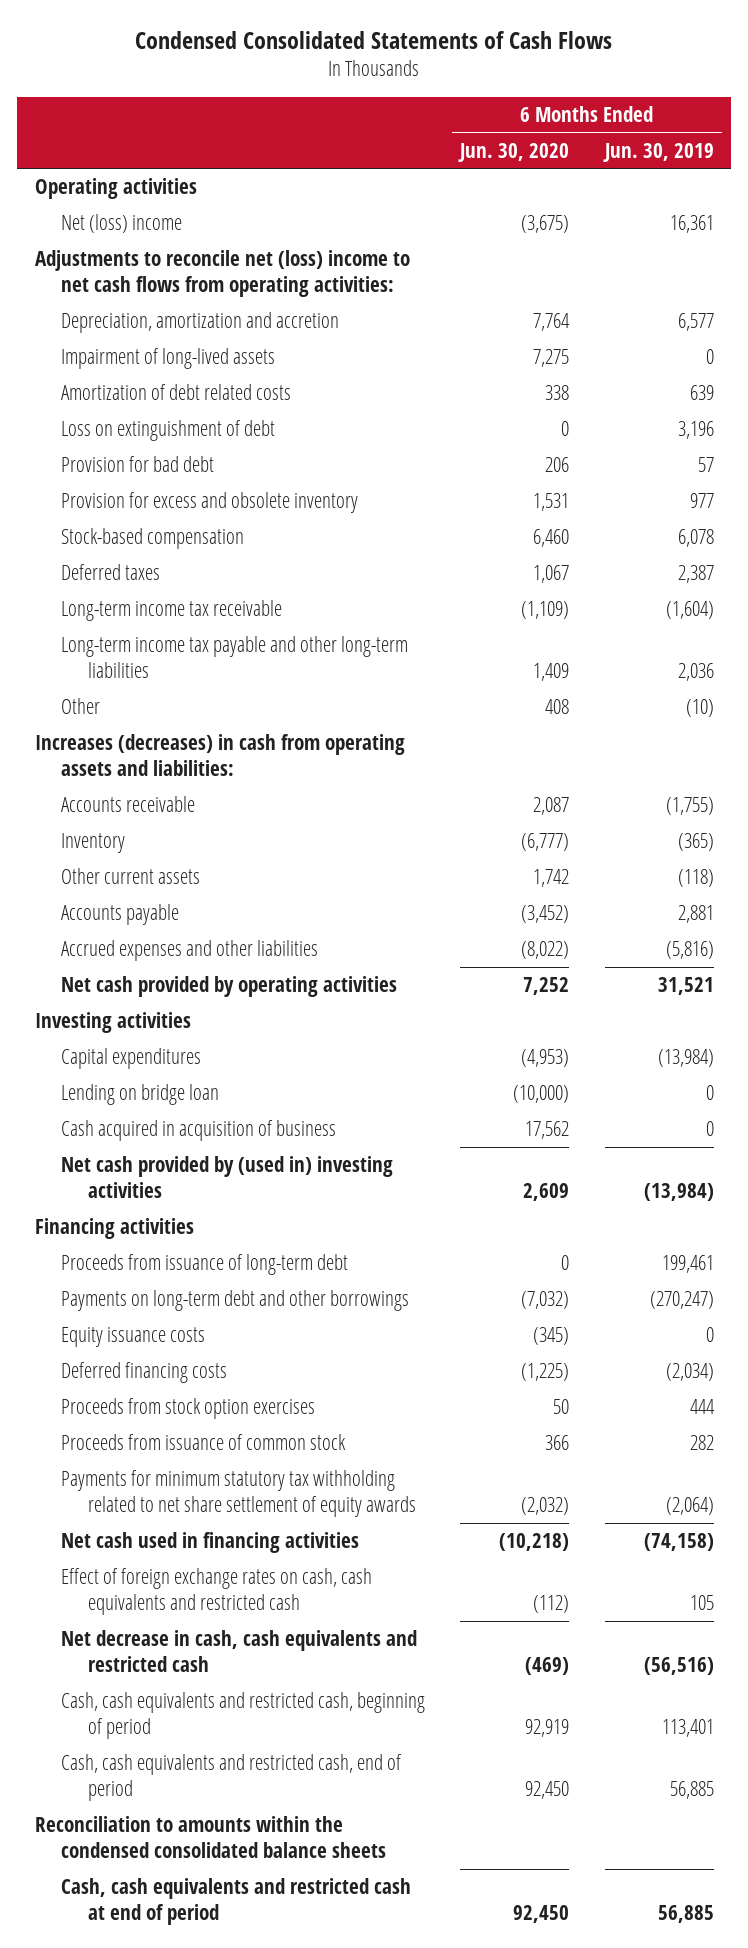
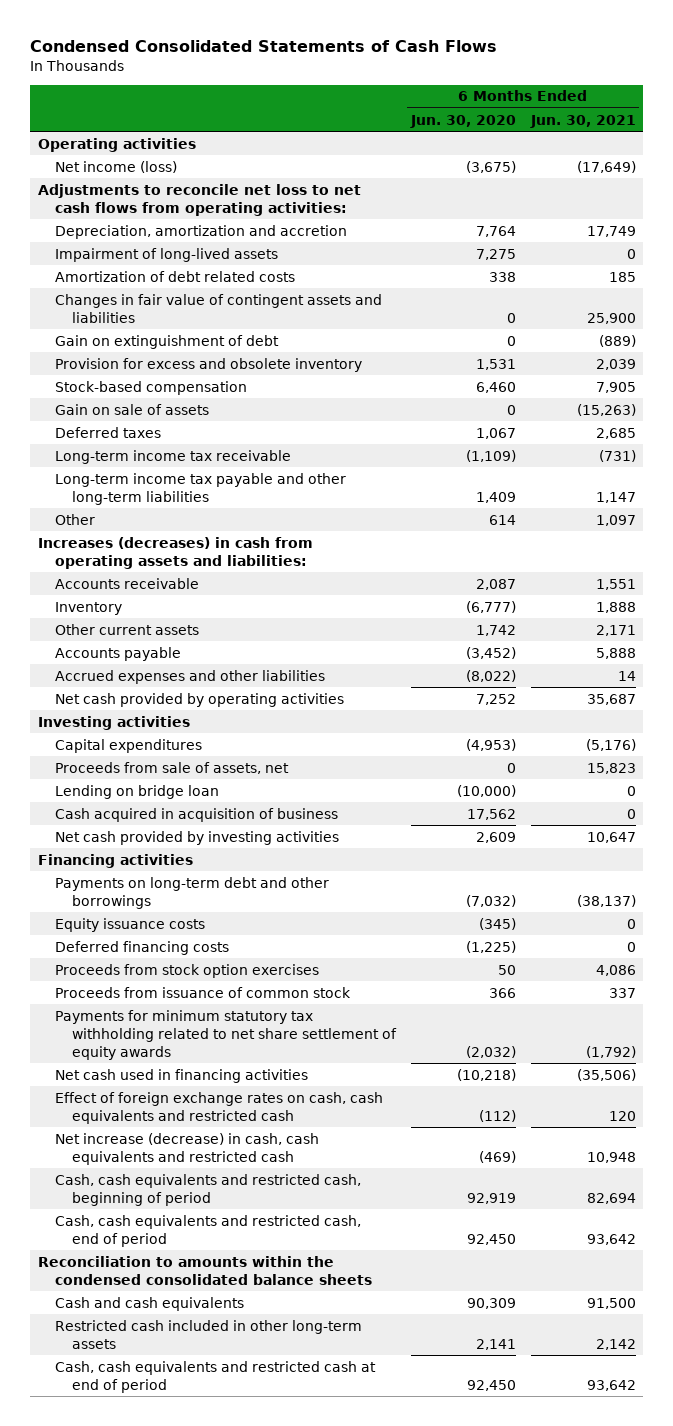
[602,142,714,162] Jun. 30, 2019 -> none
none -> [529,114,636,128] Jun. 30, 2021
[61,214,183,234] Net (loss) income -> [54,160,177,173] Net income (loss)
[34,250,410,298] Adjustments to reconcile net (loss) income to net cash flows from operating activities: -> [37,183,361,216] Adjustments to reconcile net loss to net cash flows from operating activities:
[61,456,215,473] Provision for bad debt -> none
none -> [54,293,382,323] Changes in fair value of contingent assets and liabilities
[61,420,276,442] Loss on extinguishment of debt -> [54,334,279,349] Gain on extinguishment of debt
none -> [54,403,209,415] Gain on sale of assets
[545,699,570,715] 408 -> [488,514,516,525] 614
none -> [54,761,289,774] Proceeds from sale of assets, net
[61,1156,394,1199] Net cash provided by (used in) investing activities -> [54,830,339,845] Net cash provided by investing activities
[61,1254,349,1276] Proceeds from issuance of long-term debt -> none
[61,1630,418,1673] Net decrease in cash, cash equivalents and restricted cash -> [54,1132,319,1165] Net increase (decrease) in cash, cash equivalents and restricted cash
none -> [54,1296,244,1311] Cash and cash equivalents
none -> [54,1319,362,1349] Restricted cash included in other long-term assets

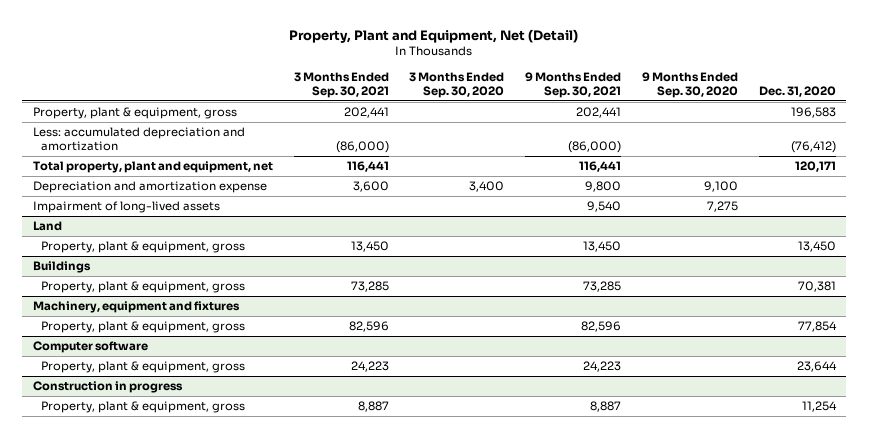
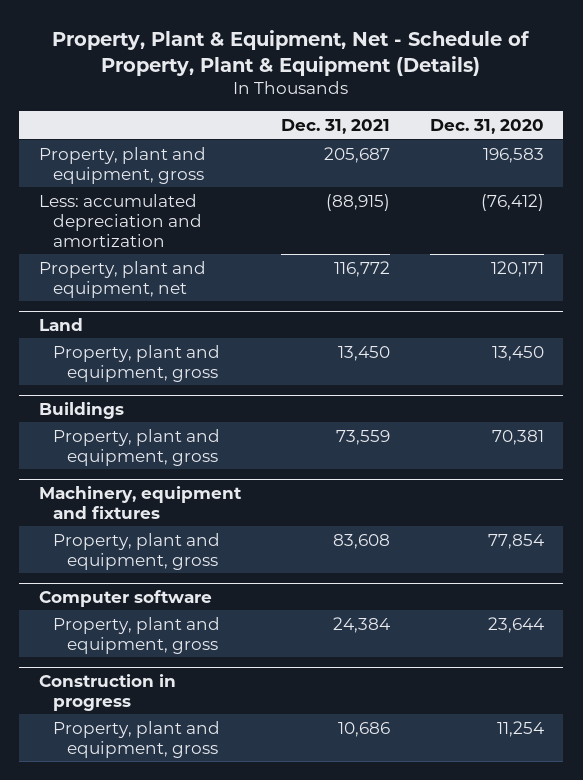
[289,28,579,43] Property, Plant and Equipment, Net (Detail) -> [52,29,531,76] Property, Plant & Equipment, Net - Schedule of Property, Plant & Equipment (Details)
[293,71,389,98] 3 Months Ended Sep. 30, 2021 -> none
[409,71,505,98] 3 Months Ended Sep. 30, 2020 -> none
[525,71,622,98] 9 Months Ended Sep. 30, 2021 -> none
[642,71,739,98] 9 Months Ended Sep. 30, 2020 -> none
none -> [280,118,390,134] Dec. 31, 2021
[32,107,237,120] Property, plant & equipment, gross -> [39,146,207,184] Property, plant and equipment, gross
[32,181,267,194] Depreciation and amortization expense -> none
[32,201,220,214] Impairment of long-lived assets -> none
[32,161,273,174] Total property, plant and equipment, net -> [39,260,207,298] Property, plant and equipment, net
[41,241,246,254] Property, plant & equipment, gross -> [53,344,221,382] Property, plant and equipment, gross
[41,281,246,294] Property, plant & equipment, gross -> [53,428,221,466] Property, plant and equipment, gross
[41,321,246,334] Property, plant & equipment, gross -> [53,532,221,570] Property, plant and equipment, gross
[41,361,246,374] Property, plant & equipment, gross -> [53,616,221,654] Property, plant and equipment, gross
[41,401,246,414] Property, plant & equipment, gross -> [53,720,221,758] Property, plant and equipment, gross

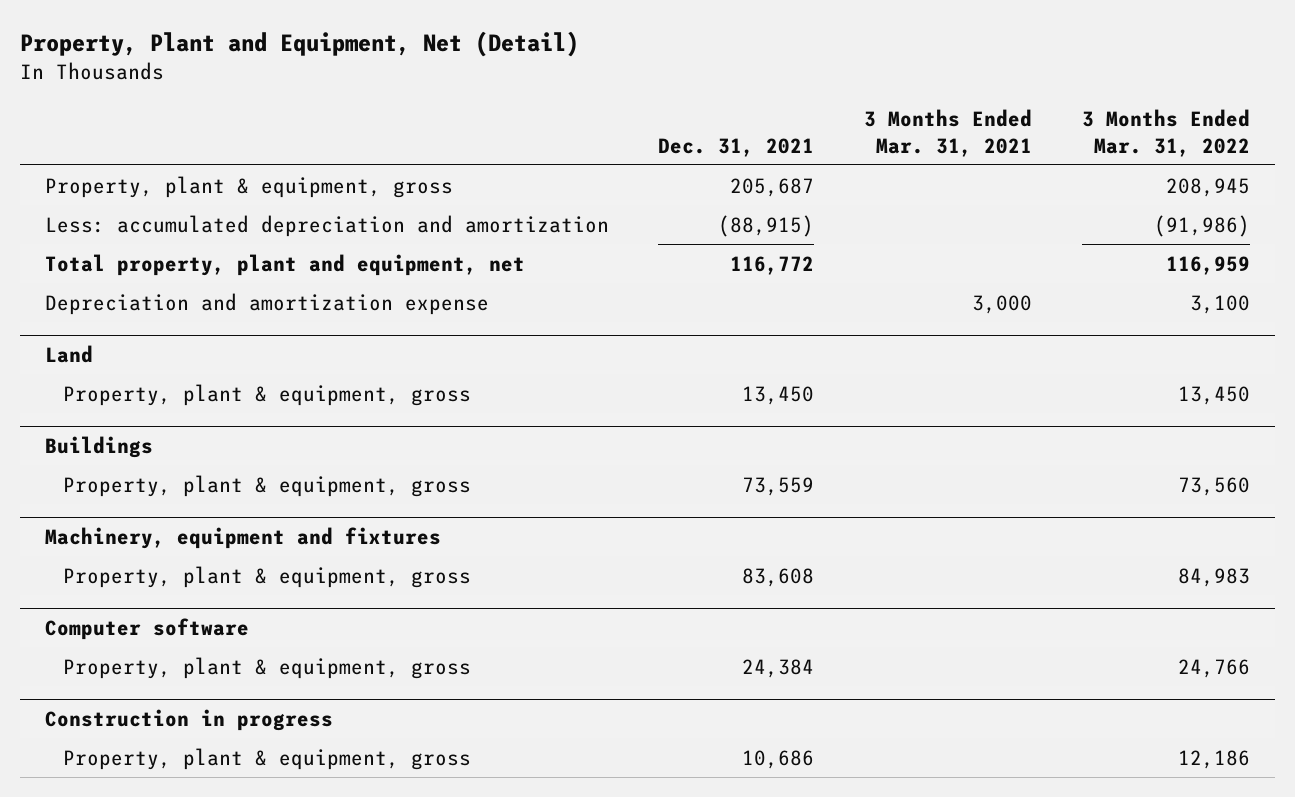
[52,29,531,76] Property, Plant & Equipment, Net - Schedule of Property, Plant & Equipment (Details) -> [19,31,579,58] Property, Plant and Equipment, Net (Detail)
[429,118,544,134] Dec. 31, 2020 -> none
none -> [864,109,1033,157] 3 Months Ended Mar. 31, 2021
none -> [1082,109,1251,157] 3 Months Ended Mar. 31, 2022
[39,146,207,184] Property, plant and equipment, gross -> [44,175,453,198] Property, plant & equipment, gross
[39,260,207,298] Property, plant and equipment, net -> [44,253,525,276] Total property, plant and equipment, net
none -> [44,292,489,315] Depreciation and amortization expense
[53,344,221,382] Property, plant and equipment, gross -> [63,383,472,406] Property, plant & equipment, gross
[53,428,221,466] Property, plant and equipment, gross -> [63,474,472,497] Property, plant & equipment, gross
[53,532,221,570] Property, plant and equipment, gross -> [63,565,472,588] Property, plant & equipment, gross
[53,616,221,654] Property, plant and equipment, gross -> [63,656,472,679] Property, plant & equipment, gross
[53,720,221,758] Property, plant and equipment, gross -> [63,747,472,770] Property, plant & equipment, gross

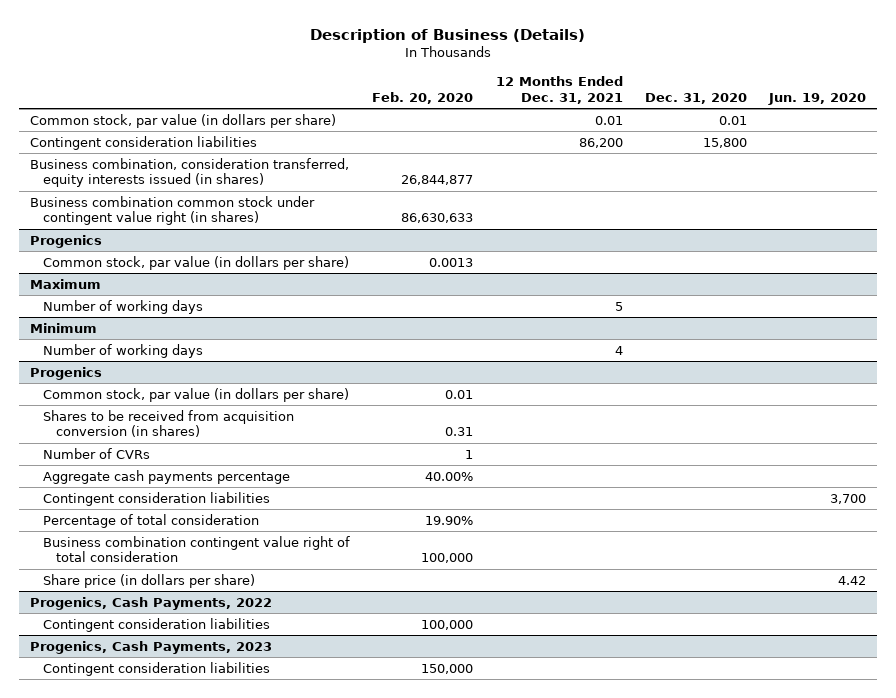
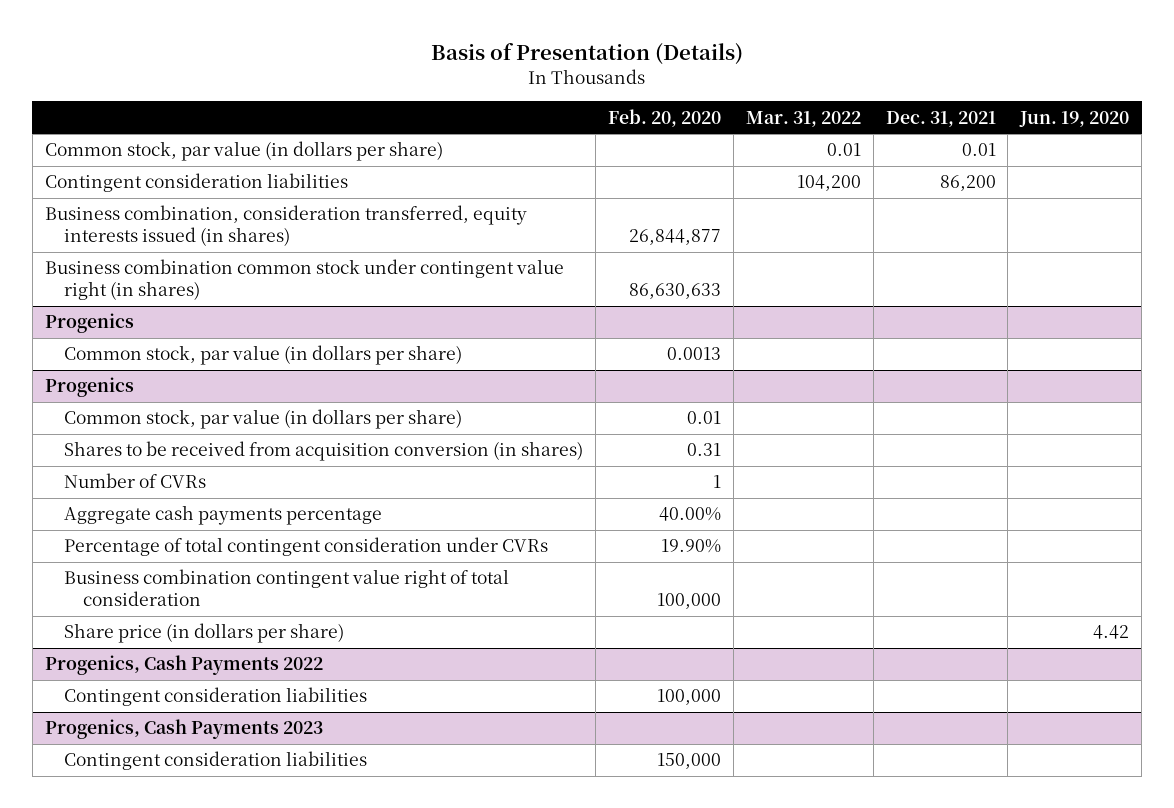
[310,28,586,43] Description of Business (Details) -> [431,42,744,65] Basis of Presentation (Details)
[495,76,623,104] 12 Months Ended Dec. 31, 2021 -> none
[644,92,747,104] Dec. 31, 2020 -> none
none -> [745,110,861,127] Mar. 31, 2022
none -> [885,110,996,127] Dec. 31, 2021
[30,278,102,289] Maximum -> none
[42,299,203,314] Number of working days -> none
[30,322,98,333] Minimum -> none
[42,343,203,358] Number of working days -> none
[42,491,270,506] Contingent consideration liabilities -> none
[42,513,259,528] Percentage of total consideration -> [63,537,548,557] Percentage of total contingent consideration under CVRs
[30,596,273,610] Progenics, Cash Payments, 2022 -> [44,655,323,676] Progenics, Cash Payments 2022
[30,640,273,654] Progenics, Cash Payments, 2023 -> [44,719,323,740] Progenics, Cash Payments 2023

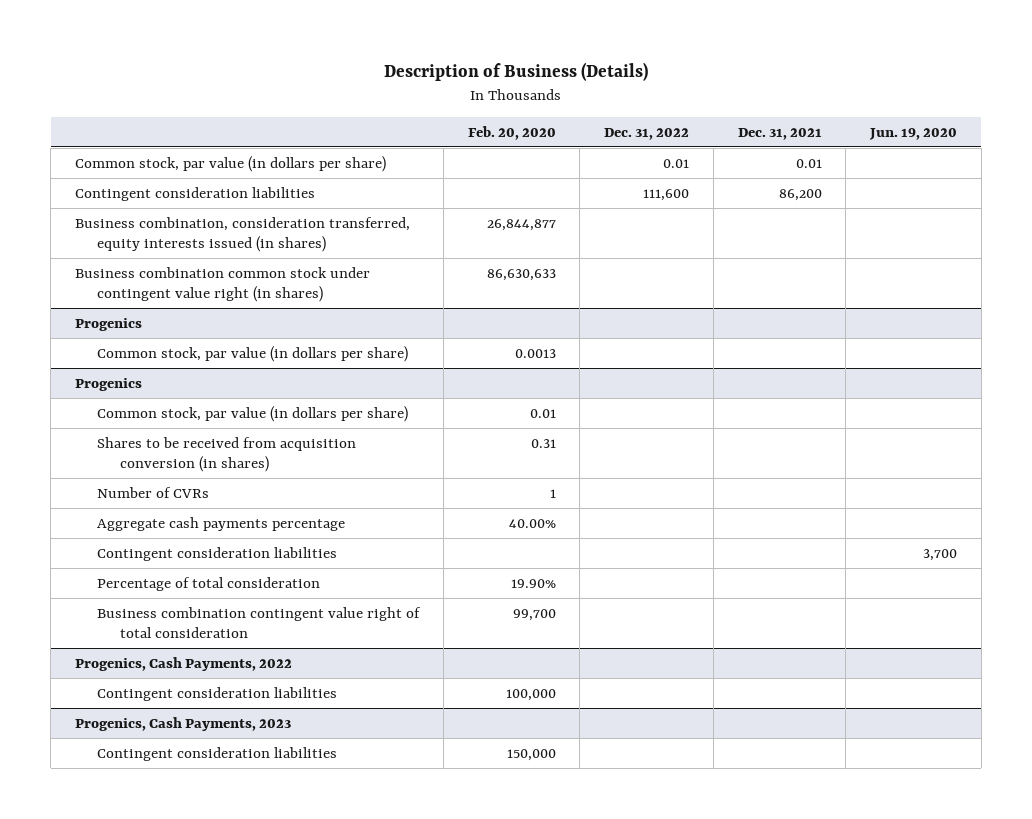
[431,42,744,65] Basis of Presentation (Details) -> [383,62,648,82] Description of Business (Details)
[745,110,861,127] Mar. 31, 2022 -> none
none -> [604,127,690,140] Dec. 31, 2022
[63,623,344,644] Share price (in dollars per share) -> none
none -> [97,546,338,561] Contingent consideration liabilities
[63,537,548,557] Percentage of total contingent consideration under CVRs -> [97,576,321,591] Percentage of total consideration
[656,593,721,610] 100,000 -> [512,608,556,621] 99,700
[44,655,323,676] Progenics, Cash Payments 2022 -> [74,656,292,671] Progenics, Cash Payments, 2022
[44,719,323,740] Progenics, Cash Payments 2023 -> [74,716,291,731] Progenics, Cash Payments, 2023

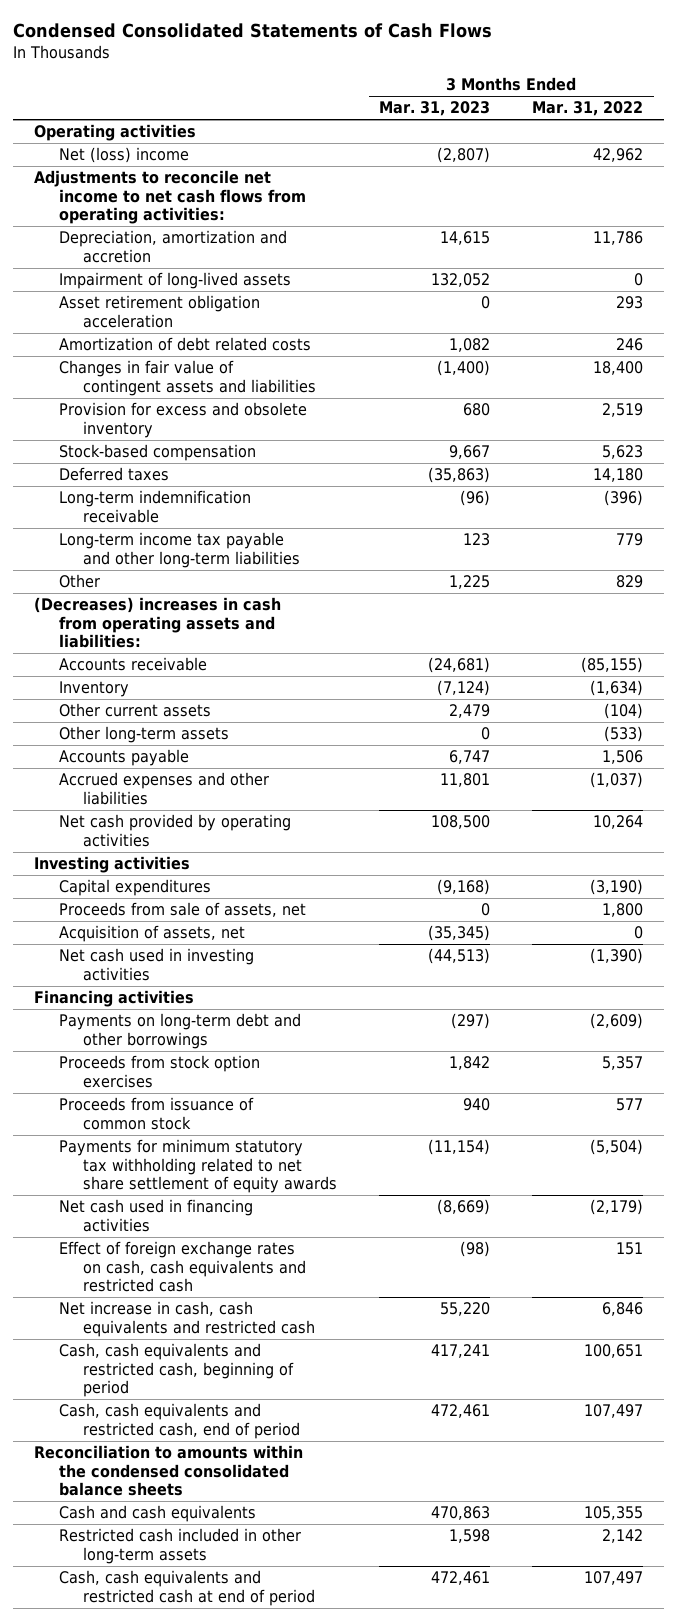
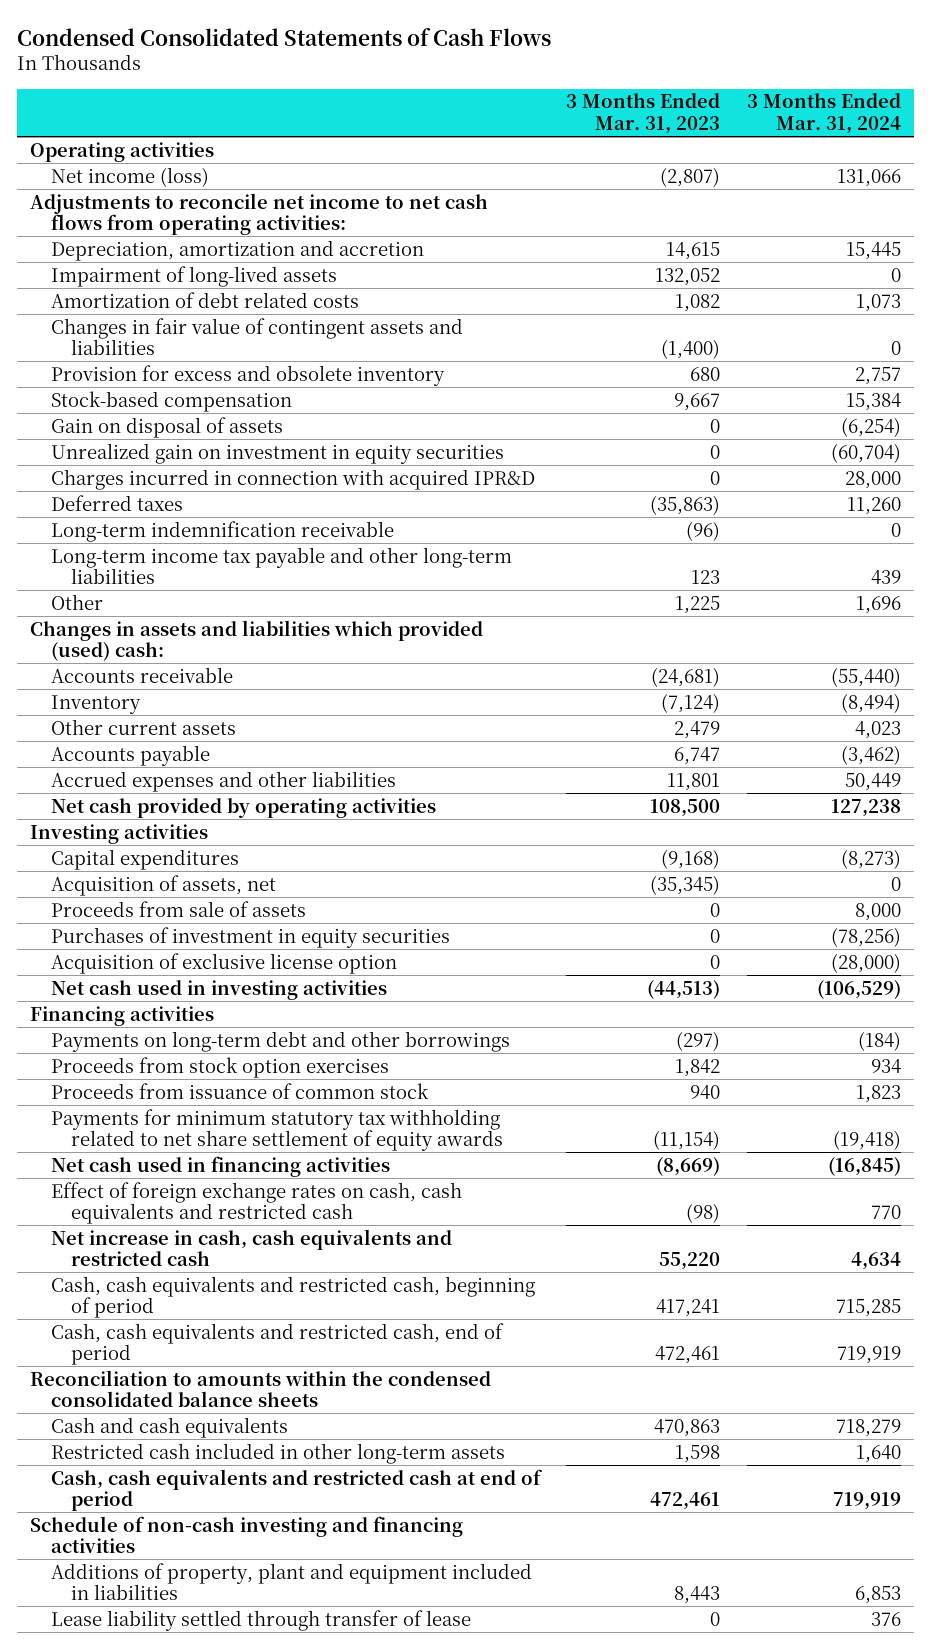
[532,101,644,117] Mar. 31, 2022 -> none
none -> [746,93,901,134] 3 Months Ended Mar. 31, 2024
[58,147,189,164] Net (loss) income -> [50,166,209,187] Net income (loss)
[58,295,260,328] Asset retirement obligation acceleration -> none
none -> [50,416,283,438] Gain on disposal of assets
none -> [50,442,504,464] Unrealized gain on investment in equity securities
none -> [50,468,535,490] Charges incurred in connection with acquired IPR&D
[34,597,282,649] (Decreases) increases in cash from operating assets and liabilities: -> [30,619,484,662] Changes in assets and liabilities which provided (used) cash:
[58,726,229,744] Other long-term assets -> none
[58,902,306,918] Proceeds from sale of assets, net -> none
none -> [50,900,306,917] Proceeds from sale of assets
none -> [50,926,450,948] Purchases of investment in equity securities
none -> [50,952,397,974] Acquisition of exclusive license option
none -> [30,1515,464,1554] Schedule of non-cash investing and financing activities
none -> [50,1562,532,1601] Additions of property, plant and equipment included in liabilities
none -> [50,1609,471,1631] Lease liability settled through transfer of lease

